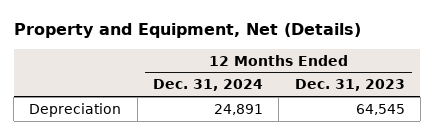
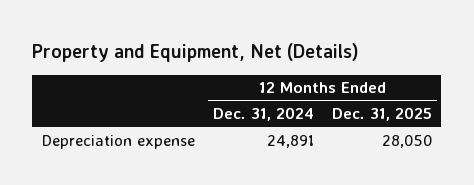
[294,79,405,92] Dec. 31, 2023 -> none
none -> [332,107,433,122] Dec. 31, 2025
[29,102,122,117] Depreciation -> [41,134,195,149] Depreciation expense

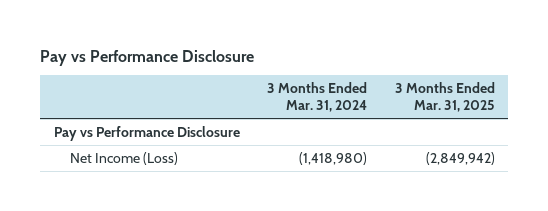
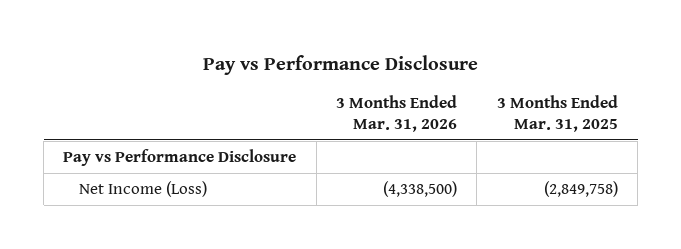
[267,82,368,112] 3 Months Ended Mar. 31, 2024 -> none
none -> [336,95,458,133] 3 Months Ended Mar. 31, 2026
[425,151,495,165] (2,849,942) -> [543,181,618,198] (2,849,758)

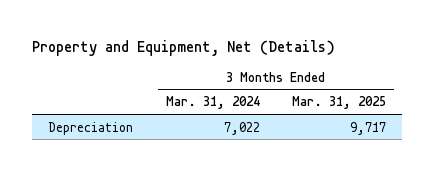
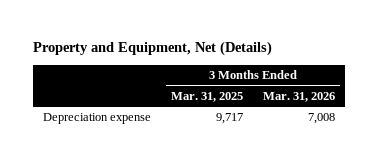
[165,96,260,110] Mar. 31, 2024 -> none
none -> [262,91,335,102] Mar. 31, 2026
[48,121,134,135] Depreciation -> [42,113,151,125] Depreciation expense

